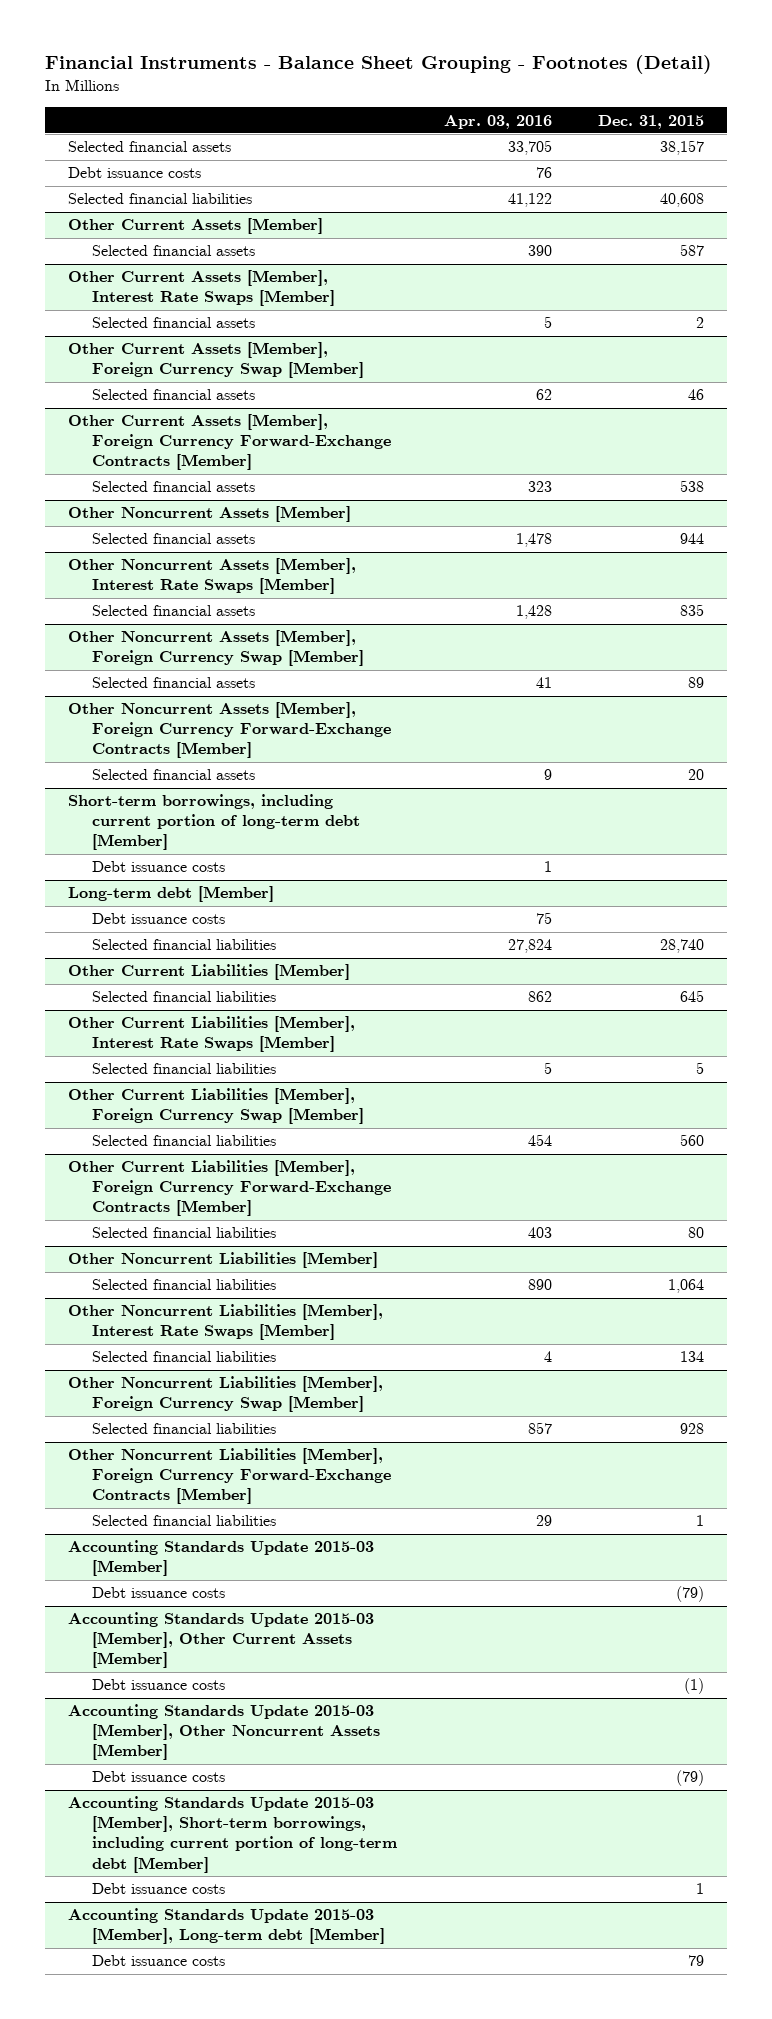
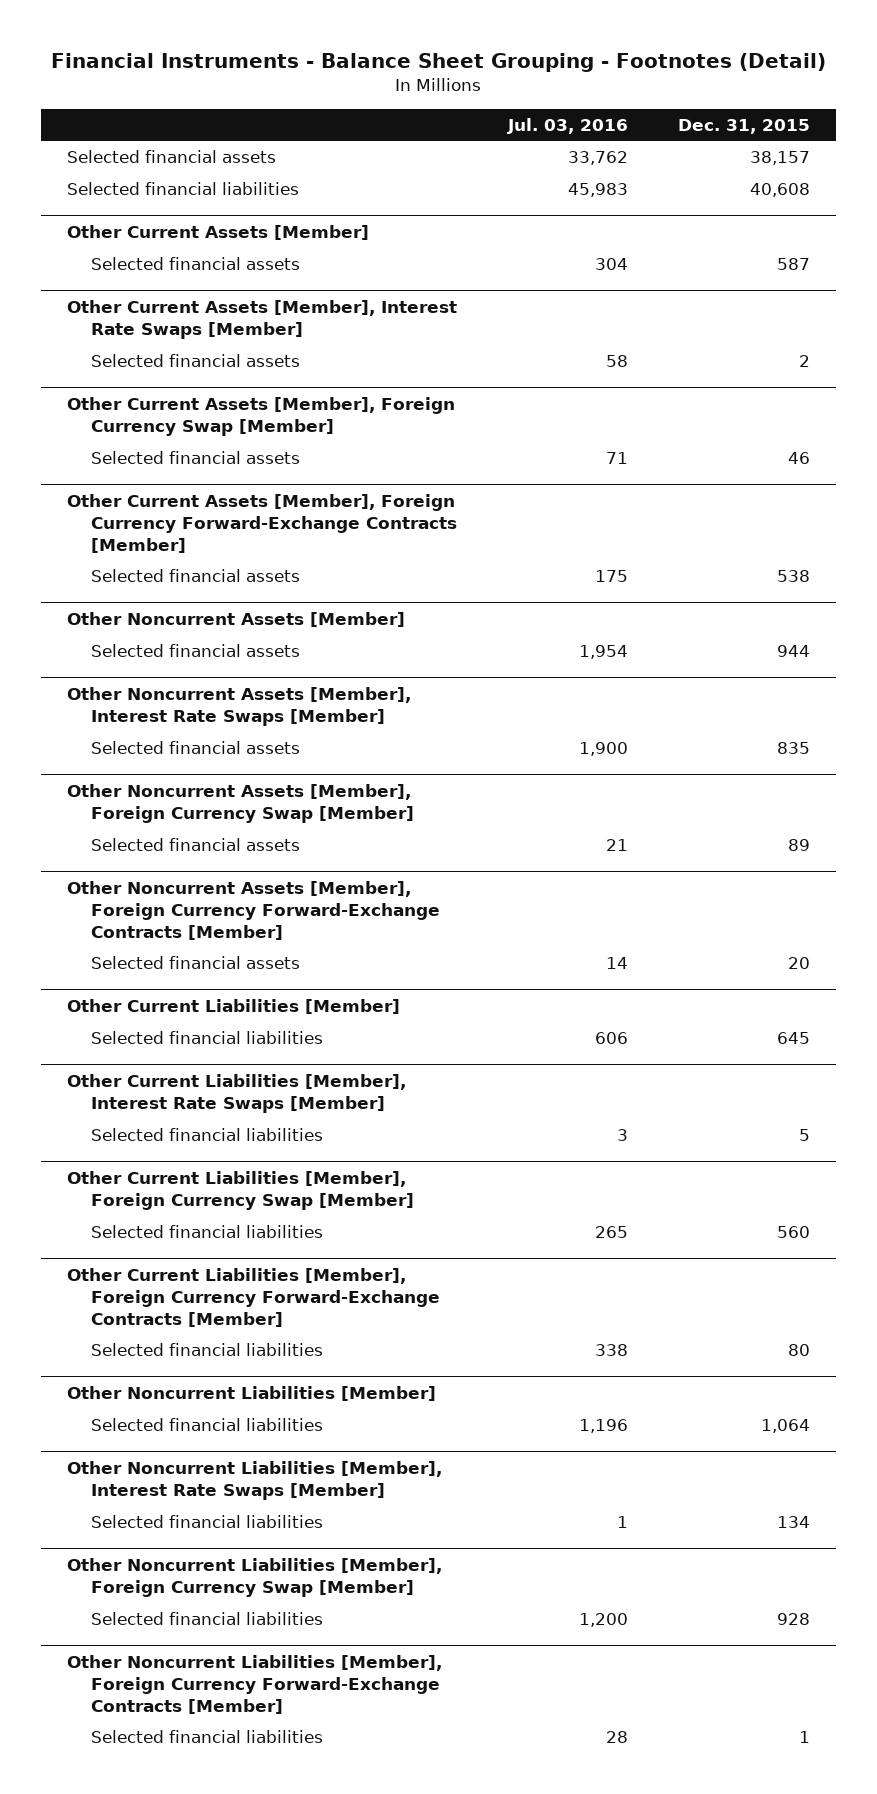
[443,114,552,129] Apr. 03, 2016 -> none
none -> [506,117,628,134] Jul. 03, 2016
[67,167,201,179] Debt issuance costs -> none
[67,794,361,851] Short-term borrowings, including current portion of long-term debt [Member] -> none
[92,861,226,873] Debt issuance costs -> none
[67,886,274,903] Long-term debt [Member] -> none
[92,913,226,925] Debt issuance costs -> none
[92,939,277,951] Selected financial liabilities -> none
[67,1540,374,1577] Accounting Standards Update 2015-03 [Member] -> none
[92,1587,226,1599] Debt issuance costs -> none
[67,1612,374,1669] Accounting Standards Update 2015-03 [Member], Other Current Assets [Member] -> none
[92,1679,226,1691] Debt issuance costs -> none
[67,1704,381,1761] Accounting Standards Update 2015-03 [Member], Other Noncurrent Assets [Member] -> none
[92,1771,226,1783] Debt issuance costs -> none
[67,1796,398,1873] Accounting Standards Update 2015-03 [Member], Short-term borrowings, including current portion of long-term debt [Member] -> none
[92,1883,226,1895] Debt issuance costs -> none
[67,1908,386,1945] Accounting Standards Update 2015-03 [Member], Long-term debt [Member] -> none
[92,1955,226,1967] Debt issuance costs -> none

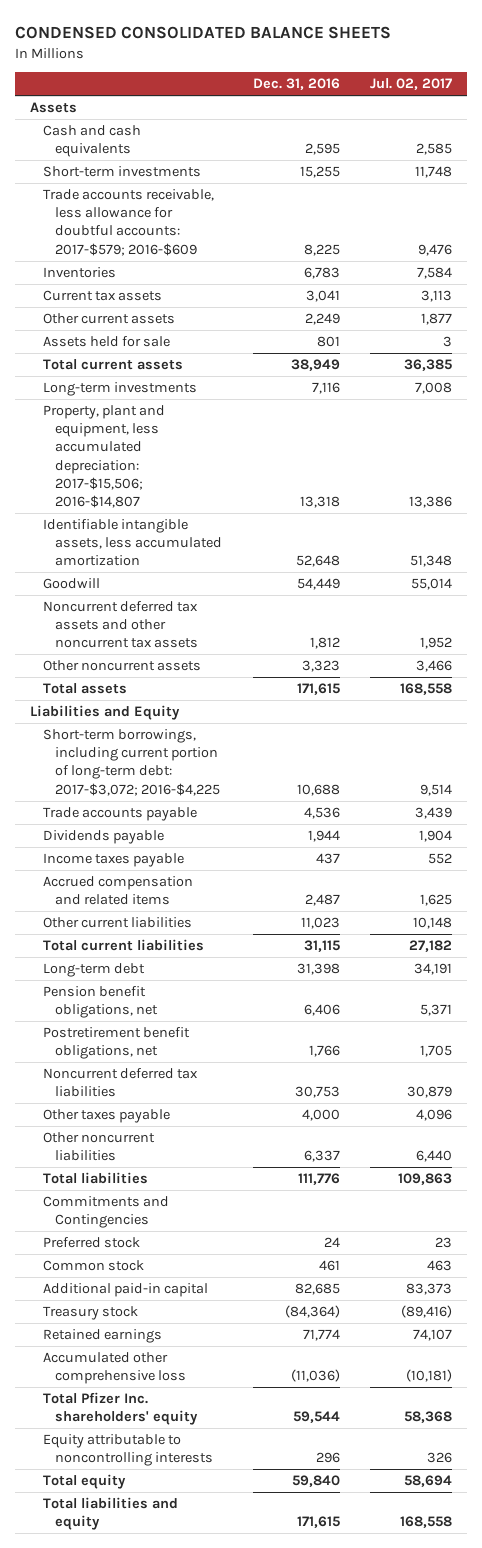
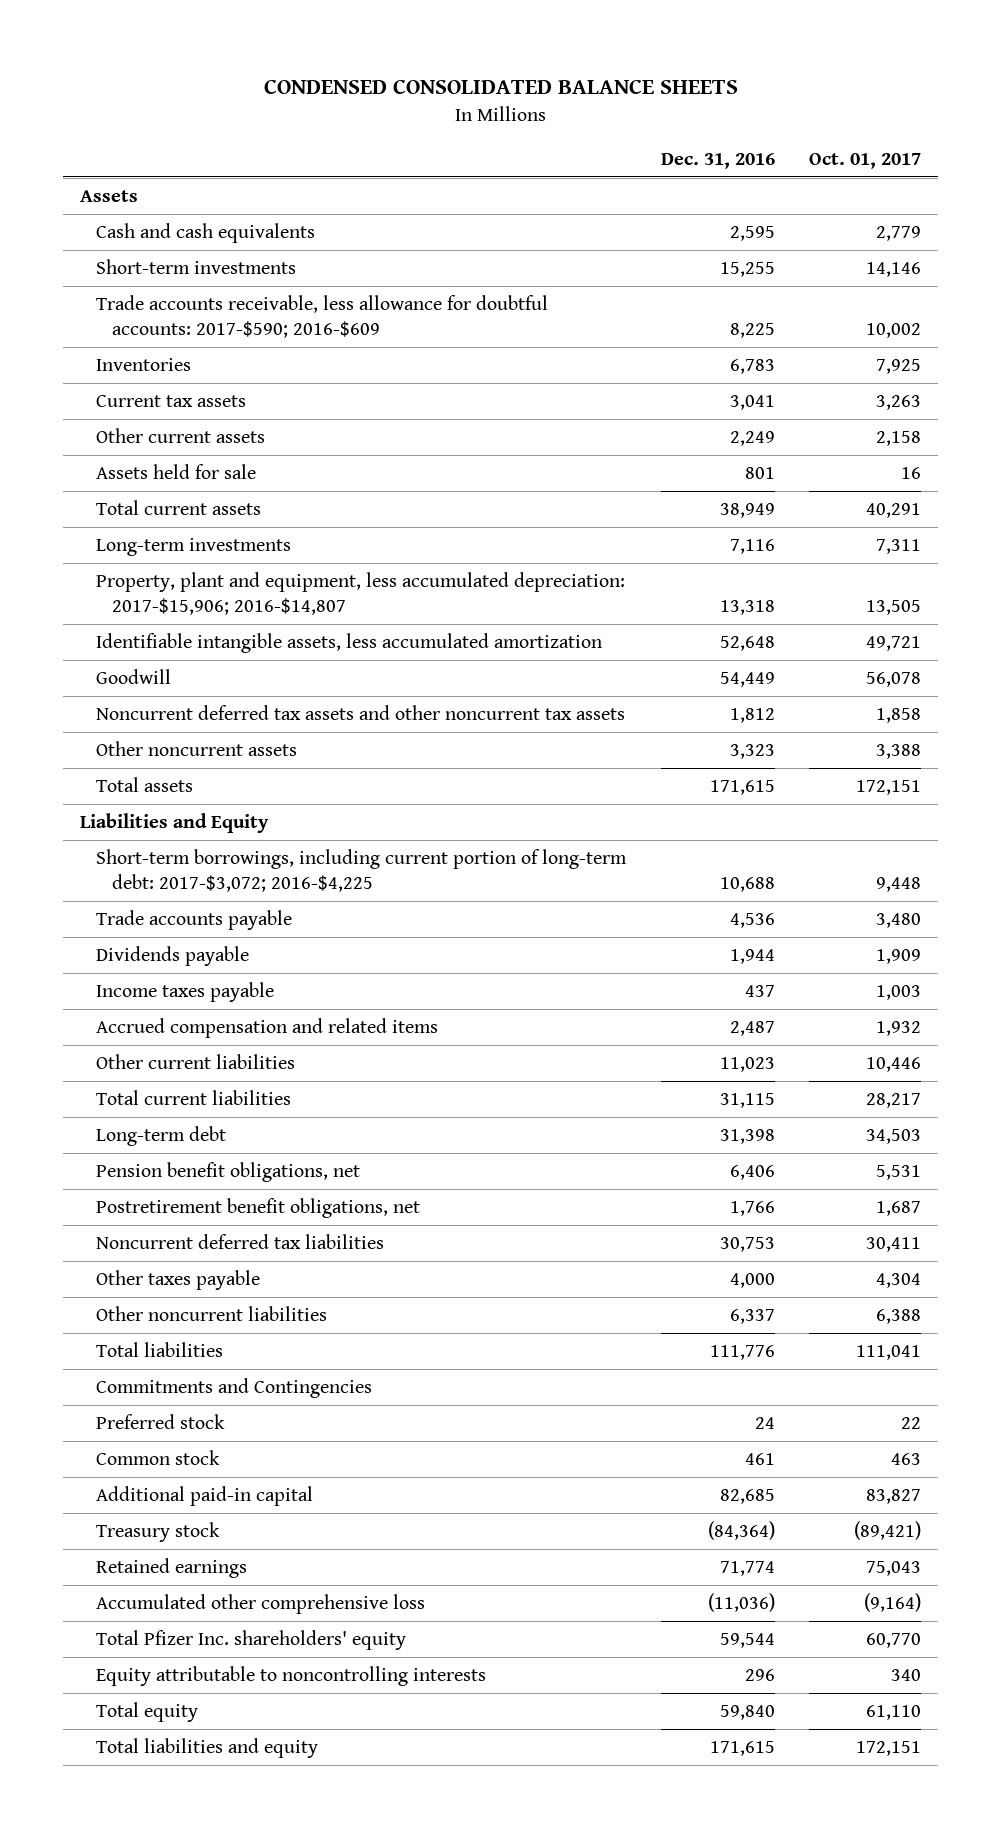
[370,78,453,91] Jul. 02, 2017 -> none
none -> [808,153,921,170] Oct. 01, 2017
[42,189,214,256] Trade accounts receivable, less allowance for doubtful accounts: 2017-$579; 2016-$609 -> [96,294,549,339] Trade accounts receivable, less allowance for doubtful accounts: 2017-$590; 2016-$609
[42,405,165,508] Property, plant and equipment, less accumulated depreciation: 2017-$15,506; 2016-$14,807 -> [96,571,626,616] Property, plant and equipment, less accumulated depreciation: 2017-$15,906; 2016-$14,807

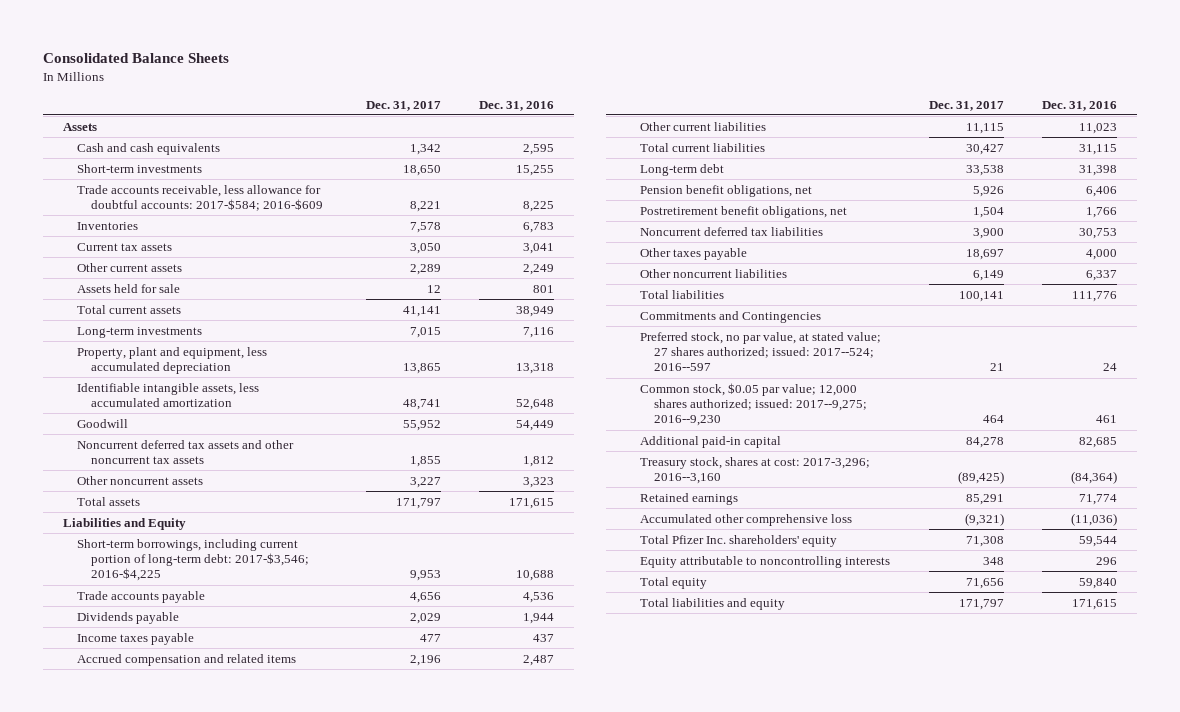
[263,79,738,95] CONDENSED CONSOLIDATED BALANCE SHEETS -> [43,53,230,64] Consolidated Balance Sheets
[808,153,921,170] Oct. 01, 2017 -> none
none -> [365,100,441,111] Dec. 31, 2017
[96,294,549,339] Trade accounts receivable, less allowance for doubtful accounts: 2017-$590; 2016-$609 -> [77,184,324,212] Trade accounts receivable, less allowance for doubtful accounts: 2017-$584; 2016-$609
[96,571,626,616] Property, plant and equipment, less accumulated depreciation: 2017-$15,906; 2016-$14,807 -> [77,346,268,375] Property, plant and equipment, less accumulated depreciation
[96,848,628,893] Short-term borrowings, including current portion of long-term debt: 2017-$3,072; 2016-$4,225 -> [77,538,310,582] Short-term borrowings, including current portion of long-term debt: 2017-$3,546; 2016-$4,225
[96,1413,226,1429] Preferred stock -> [639,331,881,372] Preferred stock, no par value, at stated value; 27 shares authorized; issued: 2017--524; 2016--597
[96,1449,221,1465] Common stock -> [639,382,868,427] Common stock, $0.05 par value; 12,000 shares authorized; issued: 2017--9,275; 2016--9,230
[96,1521,221,1542] Treasury stock -> [639,456,870,485] Treasury stock, shares at cost: 2017-3,296; 2016--3,160

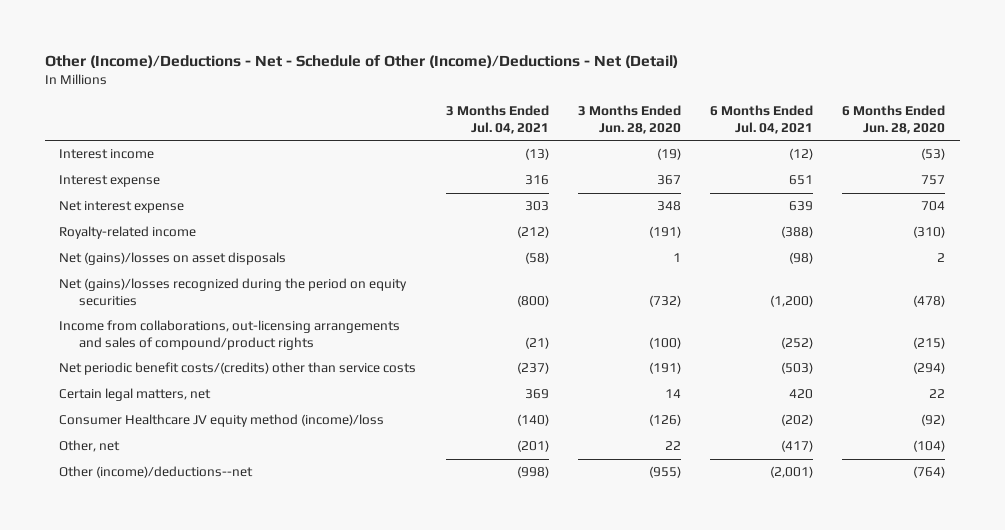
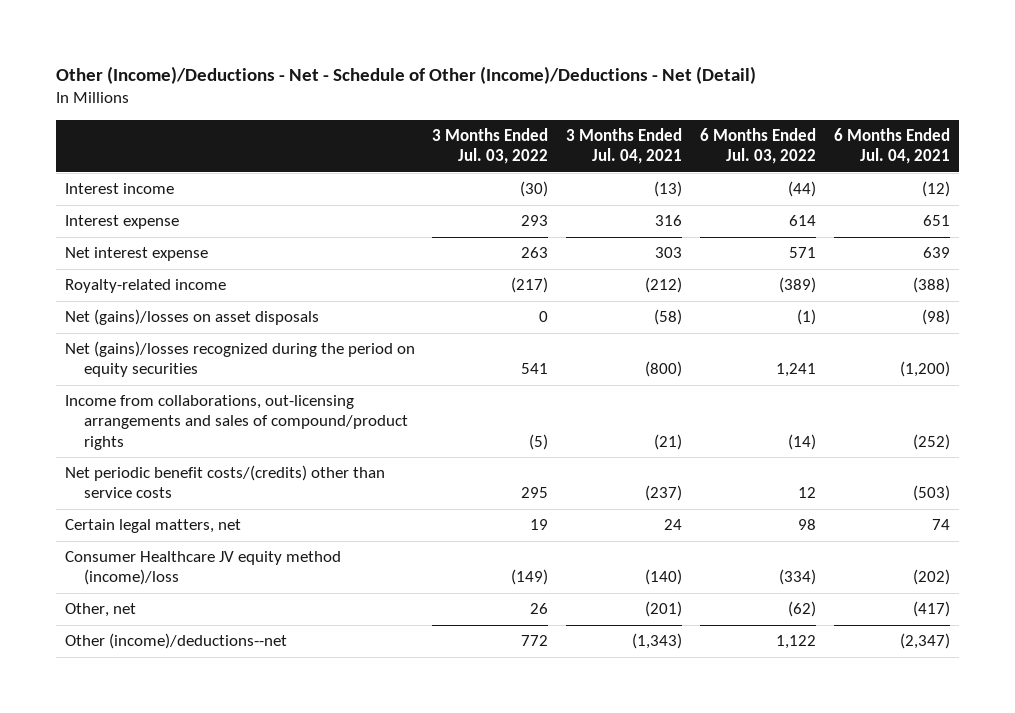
[577,105,681,134] 3 Months Ended Jun. 28, 2020 -> none
[842,105,946,134] 6 Months Ended Jun. 28, 2020 -> none
none -> [432,128,549,165] 3 Months Ended Jul. 03, 2022
none -> [700,128,817,165] 6 Months Ended Jul. 03, 2022
[524,389,549,400] 369 -> [664,519,683,531] 24
[789,389,814,400] 420 -> [931,519,950,531] 74
[516,466,549,479] (998) -> [632,633,683,650] (1,343)
[770,466,814,479] (2,001) -> [899,633,950,650] (2,347)

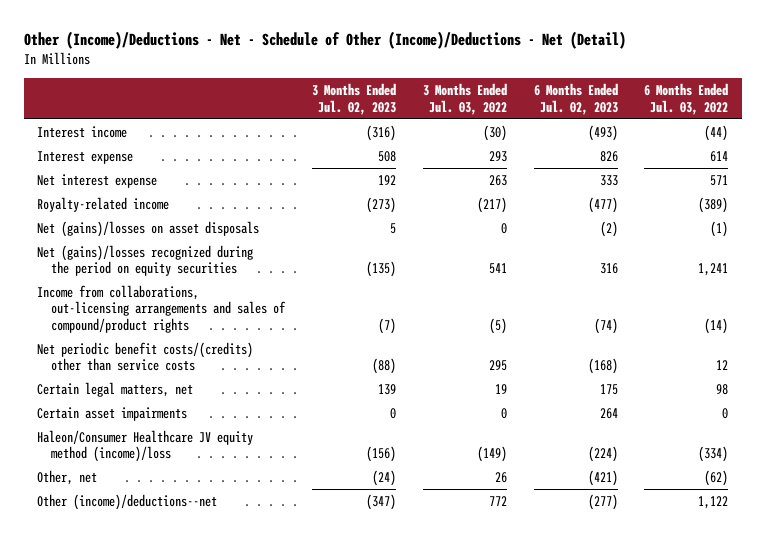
[566,128,683,165] 3 Months Ended Jul. 04, 2021 -> none
[833,128,950,165] 6 Months Ended Jul. 04, 2021 -> none
none -> [311,82,396,115] 3 Months Ended Jul. 02, 2023
none -> [533,82,618,115] 6 Months Ended Jul. 02, 2023
none -> [37,406,188,421] Certain asset impairments
[64,551,341,586] Consumer Healthcare JV equity method (income)/loss -> [37,429,254,463] Haleon/Consumer Healthcare JV equity method (income)/loss

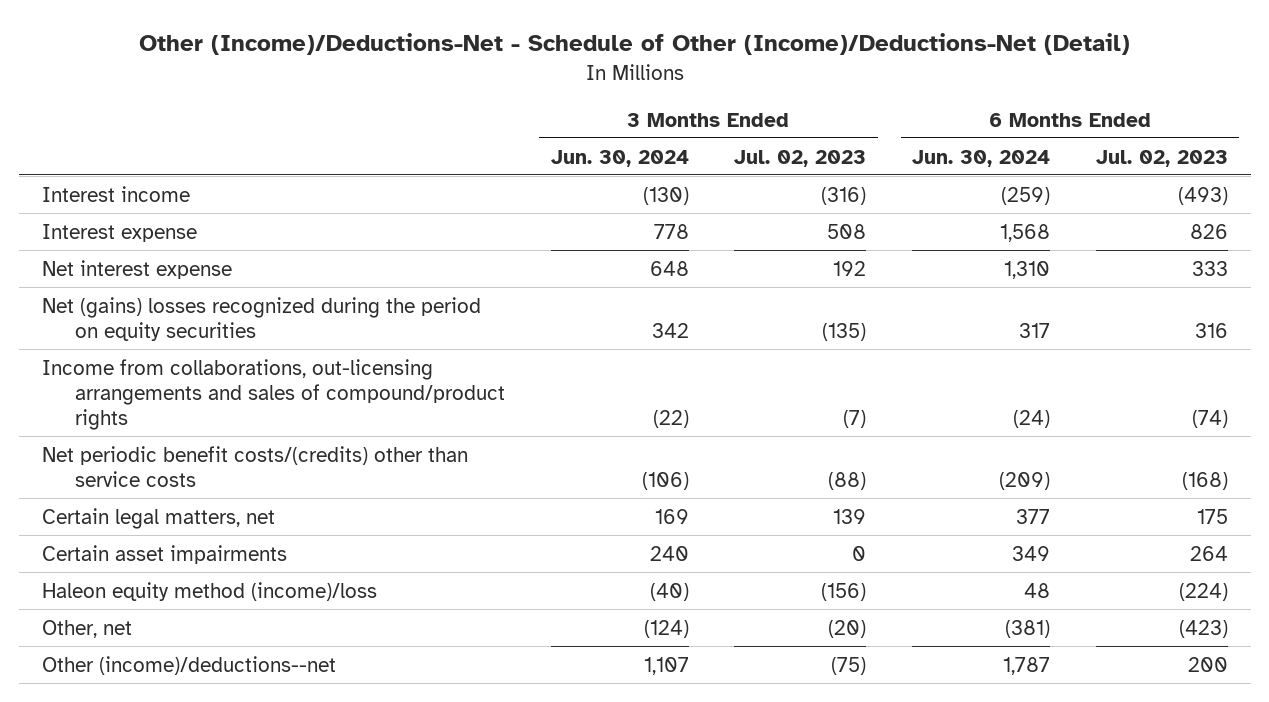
[23,31,626,50] Other (Income)/Deductions - Net - Schedule of Other (Income)/Deductions - Net (Detail) -> [138,33,1130,56] Other (Income)/Deductions-Net - Schedule of Other (Income)/Deductions-Net (Detail)
[422,82,507,115] 3 Months Ended Jul. 03, 2022 -> none
[644,82,729,115] 6 Months Ended Jul. 03, 2022 -> none
none -> [550,149,689,167] Jun. 30, 2024
none -> [912,149,1051,167] Jun. 30, 2024
[37,196,170,212] Royalty-related income -> none
[37,220,260,237] Net (gains)/losses on asset disposals -> none
[37,244,254,277] Net (gains)/losses recognized during the period on equity securities -> [41,296,481,341] Net (gains) losses recognized during the period on equity securities
[37,429,254,463] Haleon/Consumer Healthcare JV equity method (income)/loss -> [41,581,377,601] Haleon equity method (income)/loss
[371,469,396,486] (24) -> [828,619,867,638] (20)
[587,469,618,486] (421) -> [1178,619,1228,638] (423)
[365,493,396,510] (347) -> [831,656,867,675] (75)
[587,493,618,510] (277) -> [1187,656,1228,672] 200

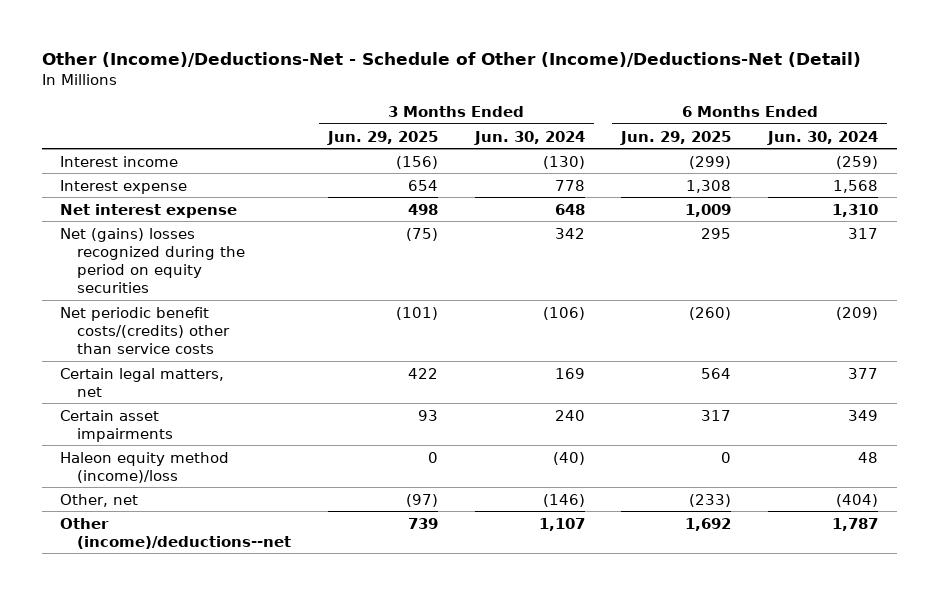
[734,149,867,167] Jul. 02, 2023 -> none
[1095,149,1228,167] Jul. 02, 2023 -> none
none -> [326,130,438,145] Jun. 29, 2025
none -> [620,130,732,145] Jun. 29, 2025
[41,358,505,430] Income from collaborations, out-licensing arrangements and sales of compound/product rights -> none
[643,619,689,638] (124) -> [542,493,585,507] (146)
[1005,619,1051,638] (381) -> [836,493,879,507] (404)

